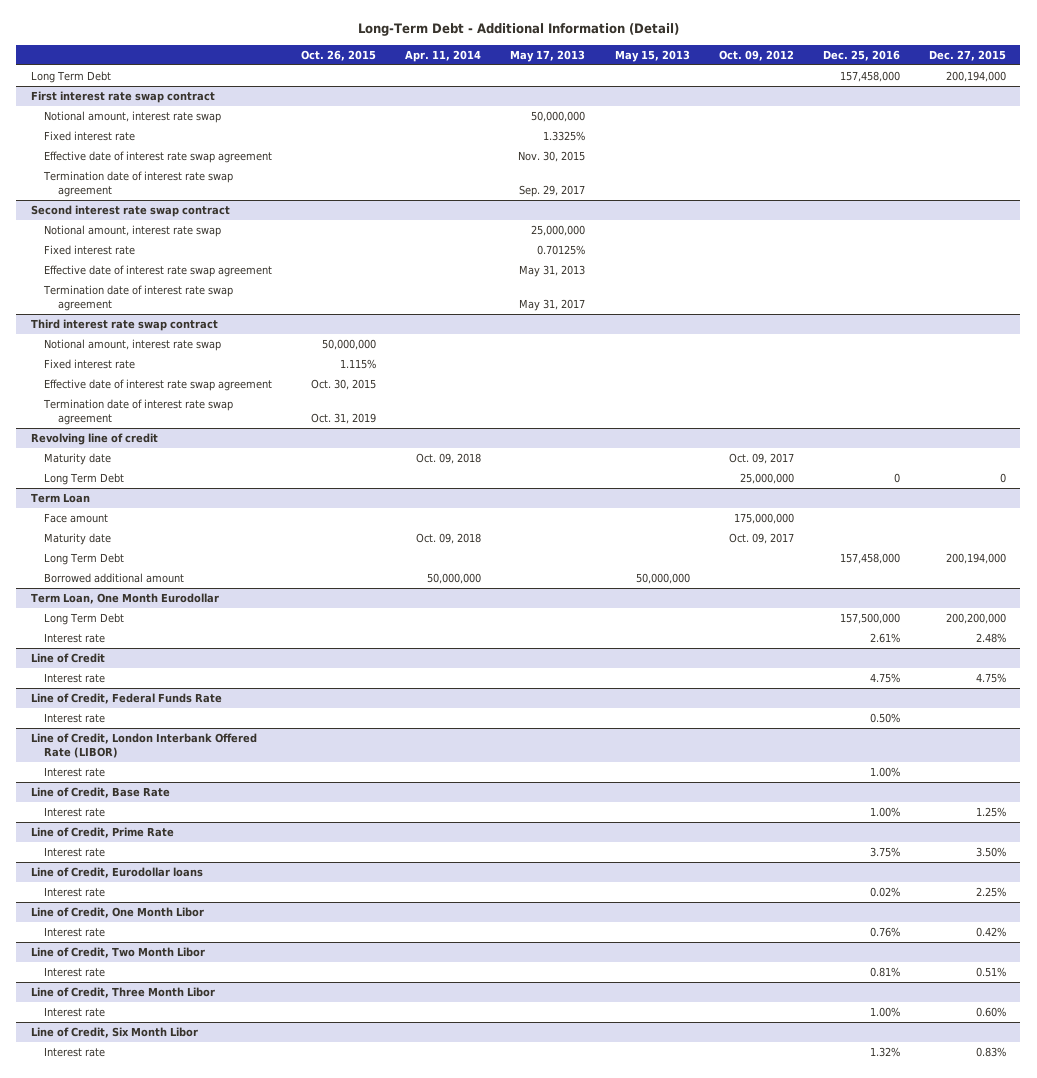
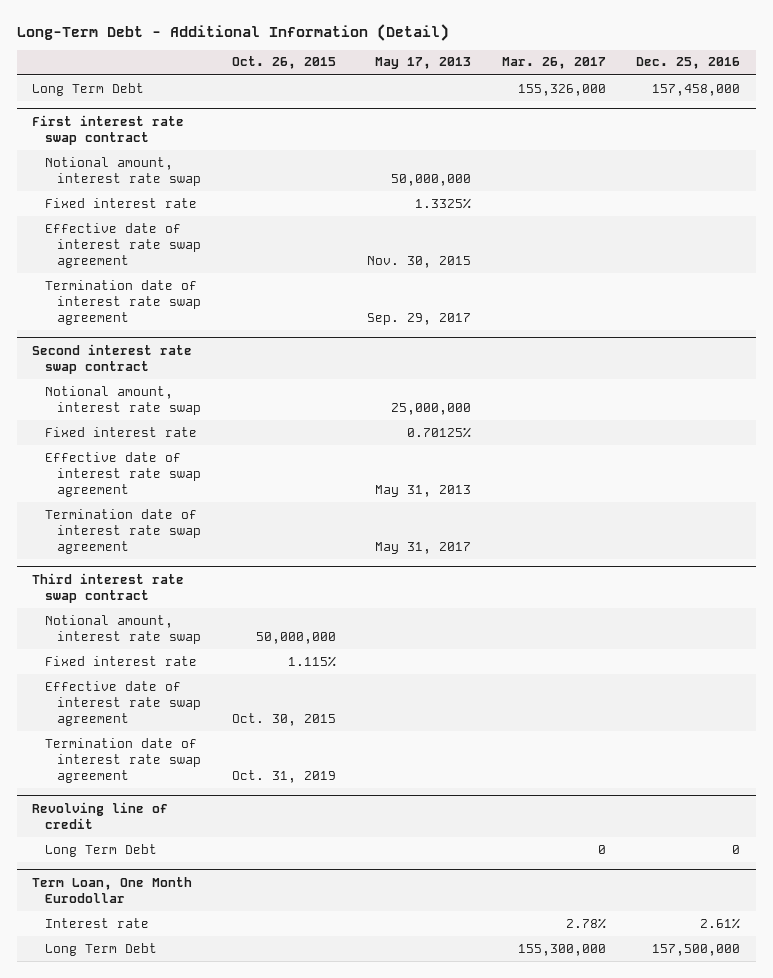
[405,49,482,62] Apr. 11, 2014 -> none
[614,49,690,62] May 15, 2013 -> none
[718,49,794,61] Oct. 09, 2012 -> none
[928,49,1006,61] Dec. 27, 2015 -> none
none -> [501,57,606,70] Mar. 26, 2017
[44,453,112,466] Maturity date -> none
[30,493,90,504] Term Loan -> none
[44,513,109,524] Face amount -> none
[44,533,112,546] Maturity date -> none
[44,553,125,566] Long Term Debt -> none
[44,573,185,584] Borrowed additional amount -> none
[30,653,105,664] Line of Credit -> none
[44,673,106,684] Interest rate -> none
[30,693,222,705] Line of Credit, Federal Funds Rate -> none
[44,713,106,724] Interest rate -> none
[30,733,257,758] Line of Credit, London Interbank Offered Rate (LIBOR) -> none
[44,767,106,778] Interest rate -> none
[30,787,170,799] Line of Credit, Base Rate -> none
[44,807,106,818] Interest rate -> none
[30,827,174,839] Line of Credit, Prime Rate -> none
[44,847,106,858] Interest rate -> none
[30,867,203,879] Line of Credit, Eurodollar loans -> none
[44,887,106,898] Interest rate -> none
[30,907,204,919] Line of Credit, One Month Libor -> none
[44,927,106,938] Interest rate -> none
[30,947,205,959] Line of Credit, Two Month Libor -> none
[44,967,106,978] Interest rate -> none
[30,987,215,999] Line of Credit, Three Month Libor -> none
[44,1007,106,1018] Interest rate -> none
[30,1027,198,1039] Line of Credit, Six Month Libor -> none
[44,1047,106,1058] Interest rate -> none
[44,613,125,626] Long Term Debt -> [44,942,157,956] Long Term Debt

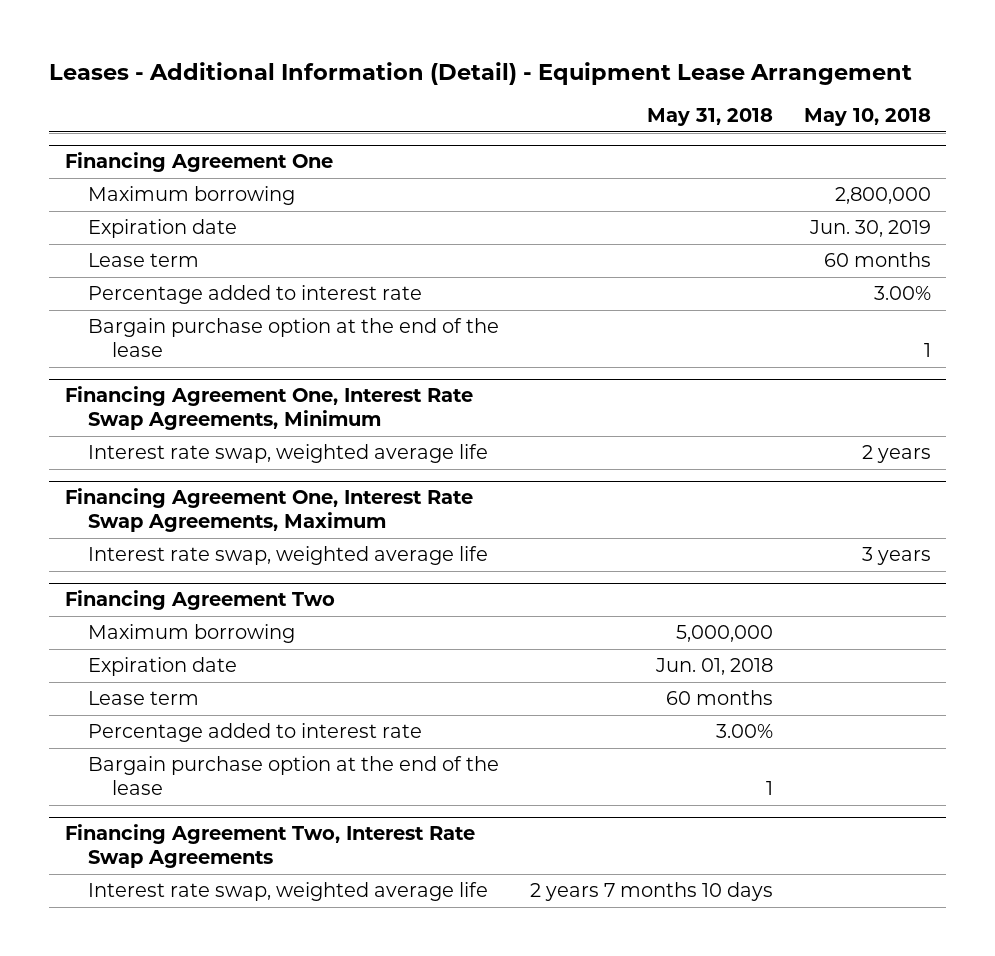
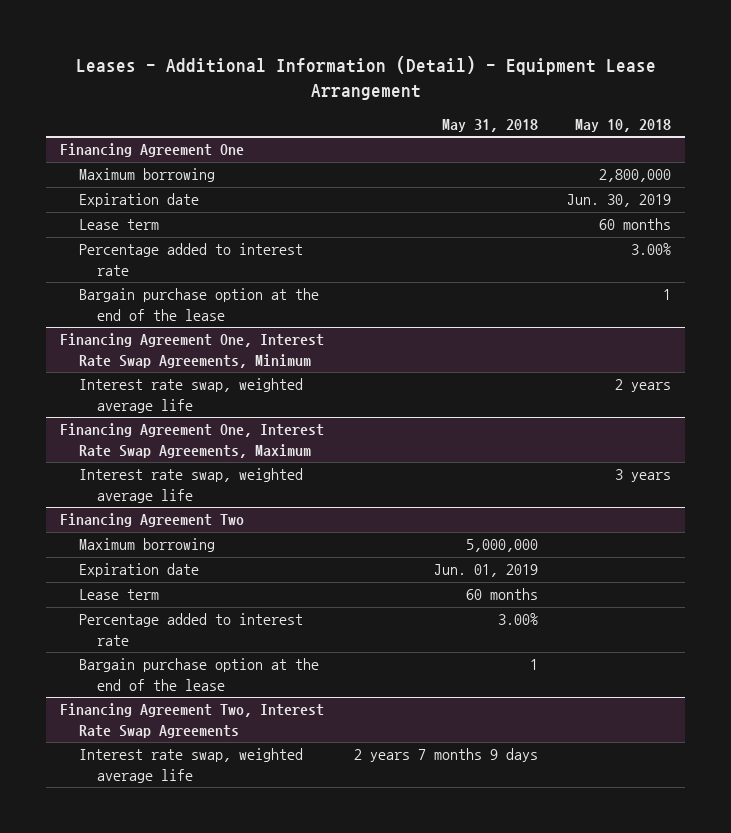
[654,658,773,676] Jun. 01, 2018 -> [433,564,538,578] Jun. 01, 2019
[529,882,773,902] 2 years 7 months 10 days -> [353,748,538,763] 2 years 7 months 9 days

